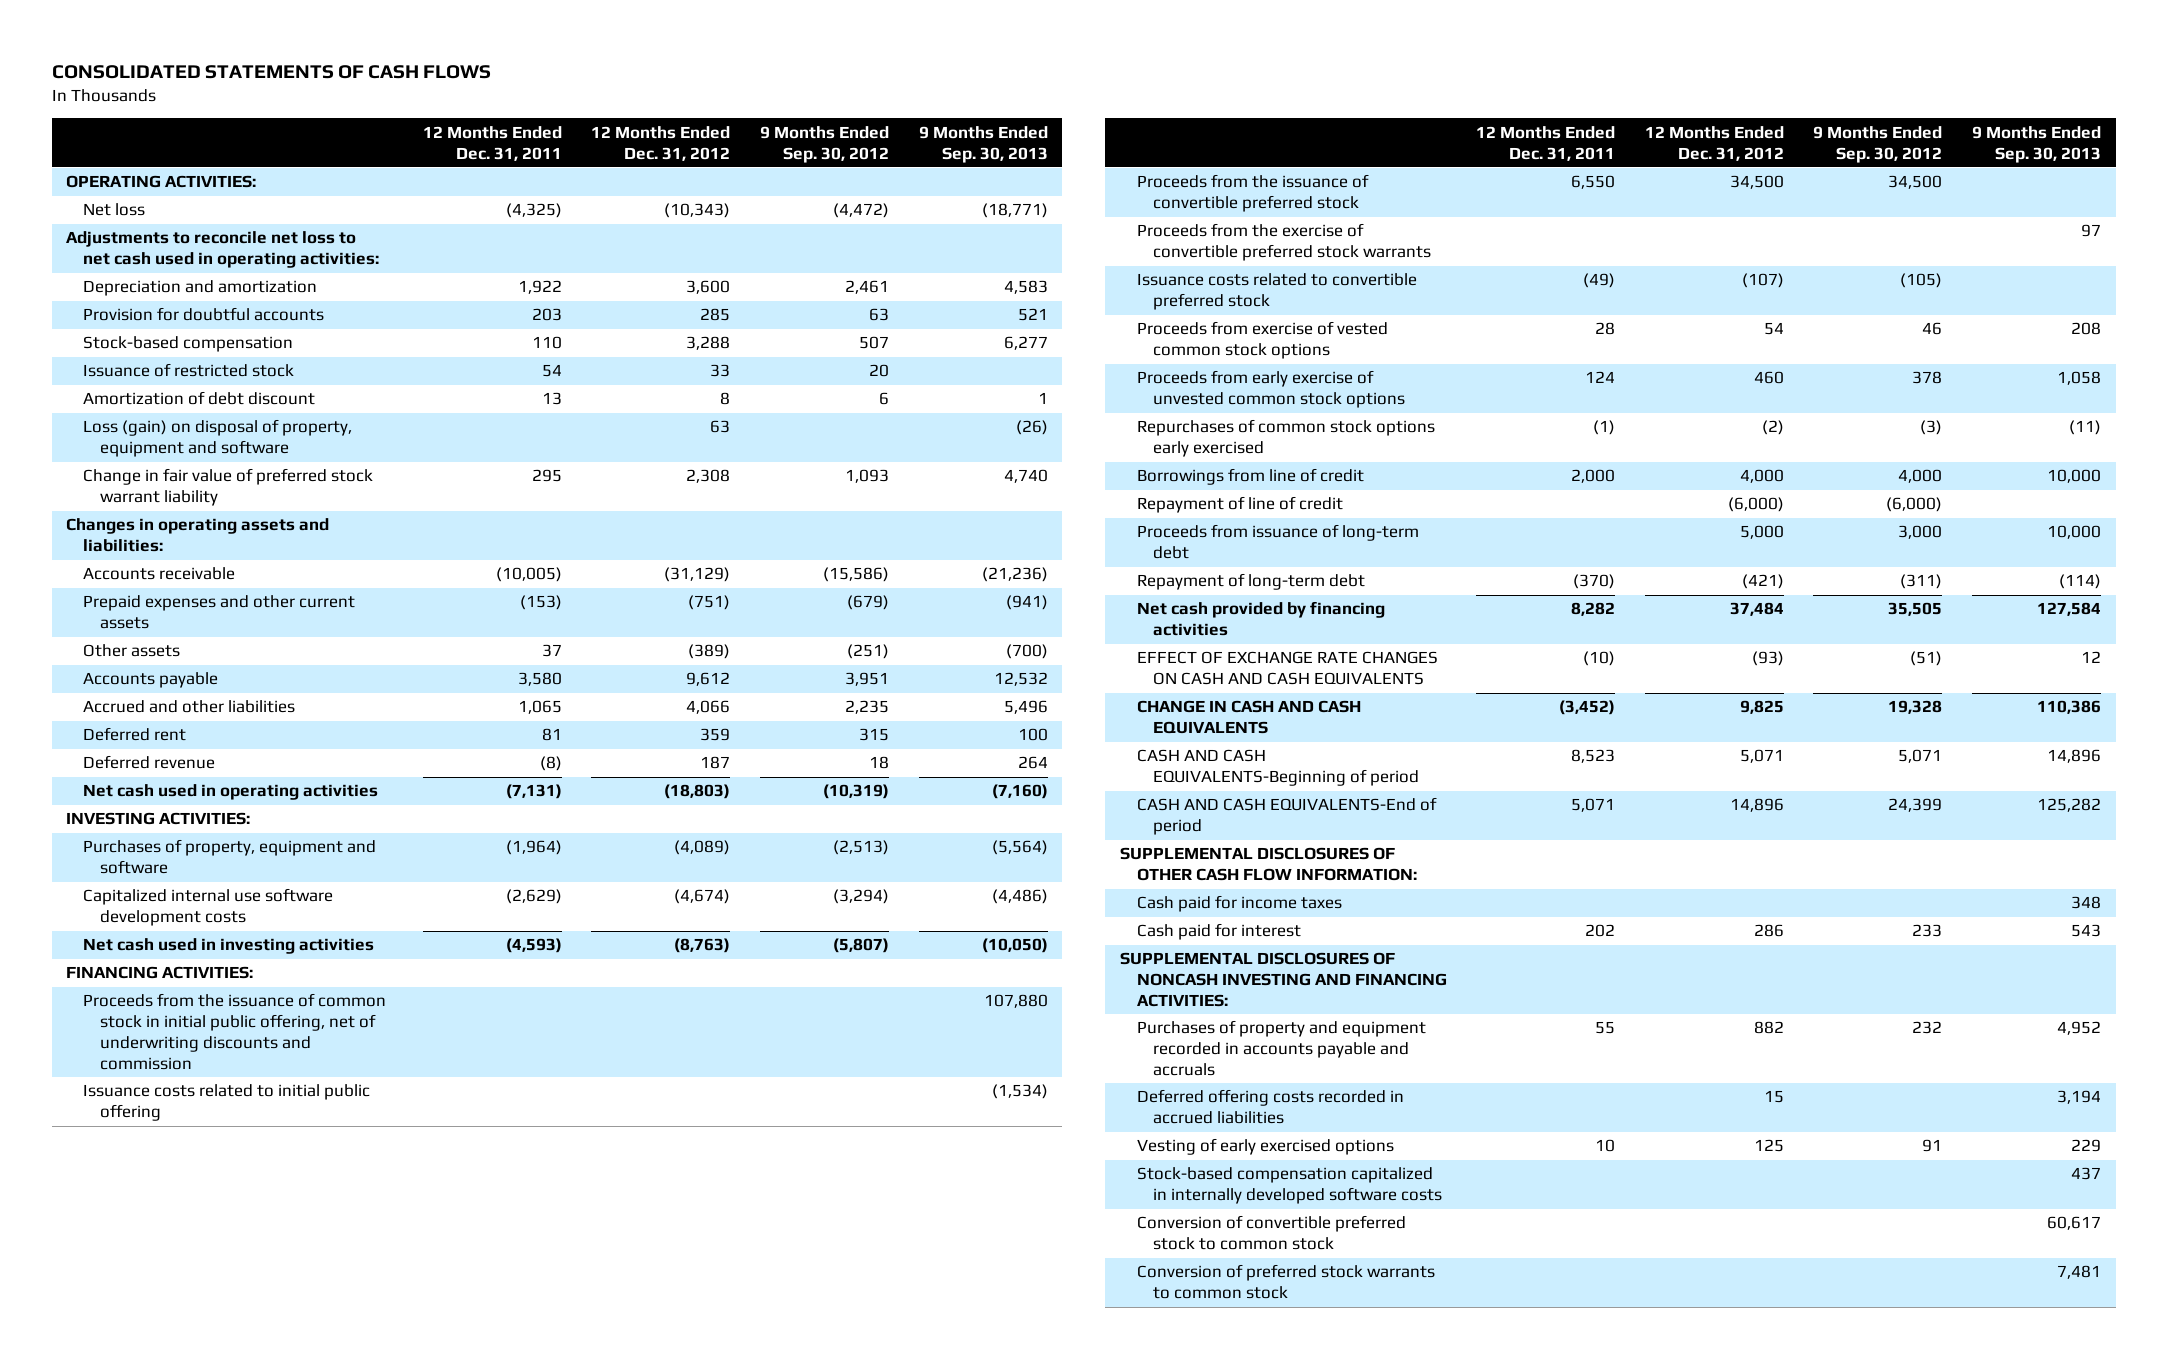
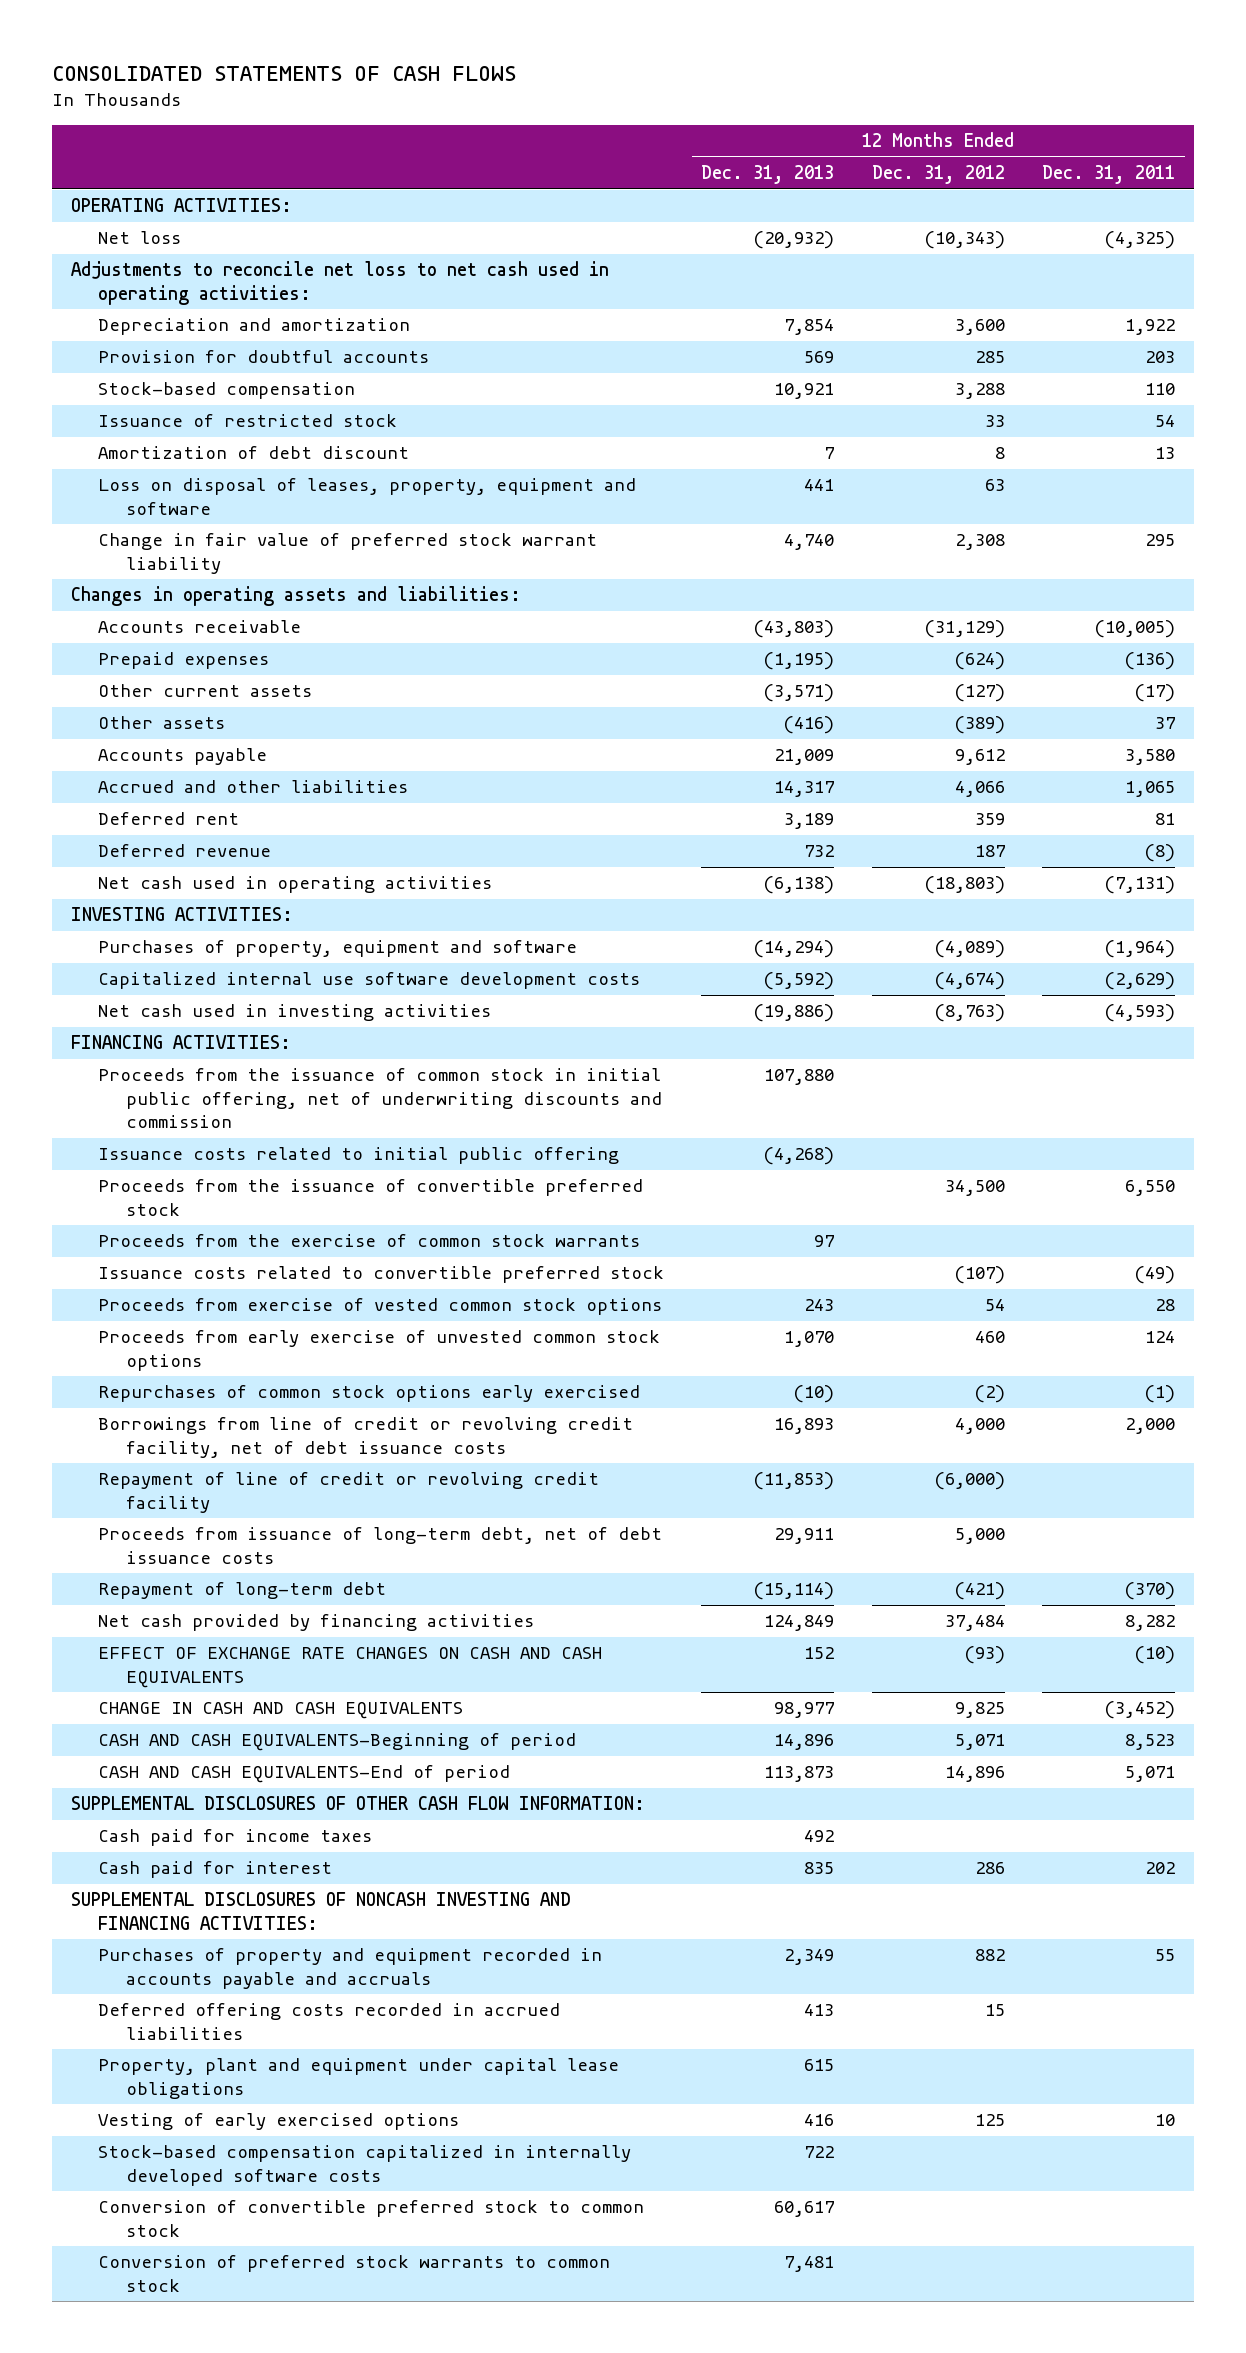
[759,125,889,163] 9 Months Ended Sep. 30, 2012 -> none
[918,125,1048,163] 9 Months Ended Sep. 30, 2013 -> none
none -> [701,165,835,185] Dec. 31, 2013
[83,419,353,458] Loss (gain) on disposal of property, equipment and software -> [98,478,637,515] Loss on disposal of leases, property, equipment and software
none -> [98,652,270,670] Prepaid expenses
[83,595,356,630] Prepaid expenses and other current assets -> [98,684,313,698] Other current assets
[519,595,562,611] (153) -> [1134,684,1176,703] (17)
[688,595,731,611] (751) -> [953,684,1005,703] (127)
[1136,223,1432,262] Proceeds from the exercise of convertible preferred stock warrants -> [98,1234,641,1248] Proceeds from the exercise of common stock warrants
[1136,468,1364,486] Borrowings from line of credit -> [98,1417,634,1458] Borrowings from line of credit or revolving credit facility, net of debt issuance costs
[1136,496,1343,514] Repayment of line of credit -> [98,1472,600,1513] Repayment of line of credit or revolving credit facility
[1136,524,1419,560] Proceeds from issuance of long-term debt -> [98,1527,663,1564] Proceeds from issuance of long-term debt, net of debt issuance costs
none -> [98,2058,620,2099] Property, plant and equipment under capital lease obligations

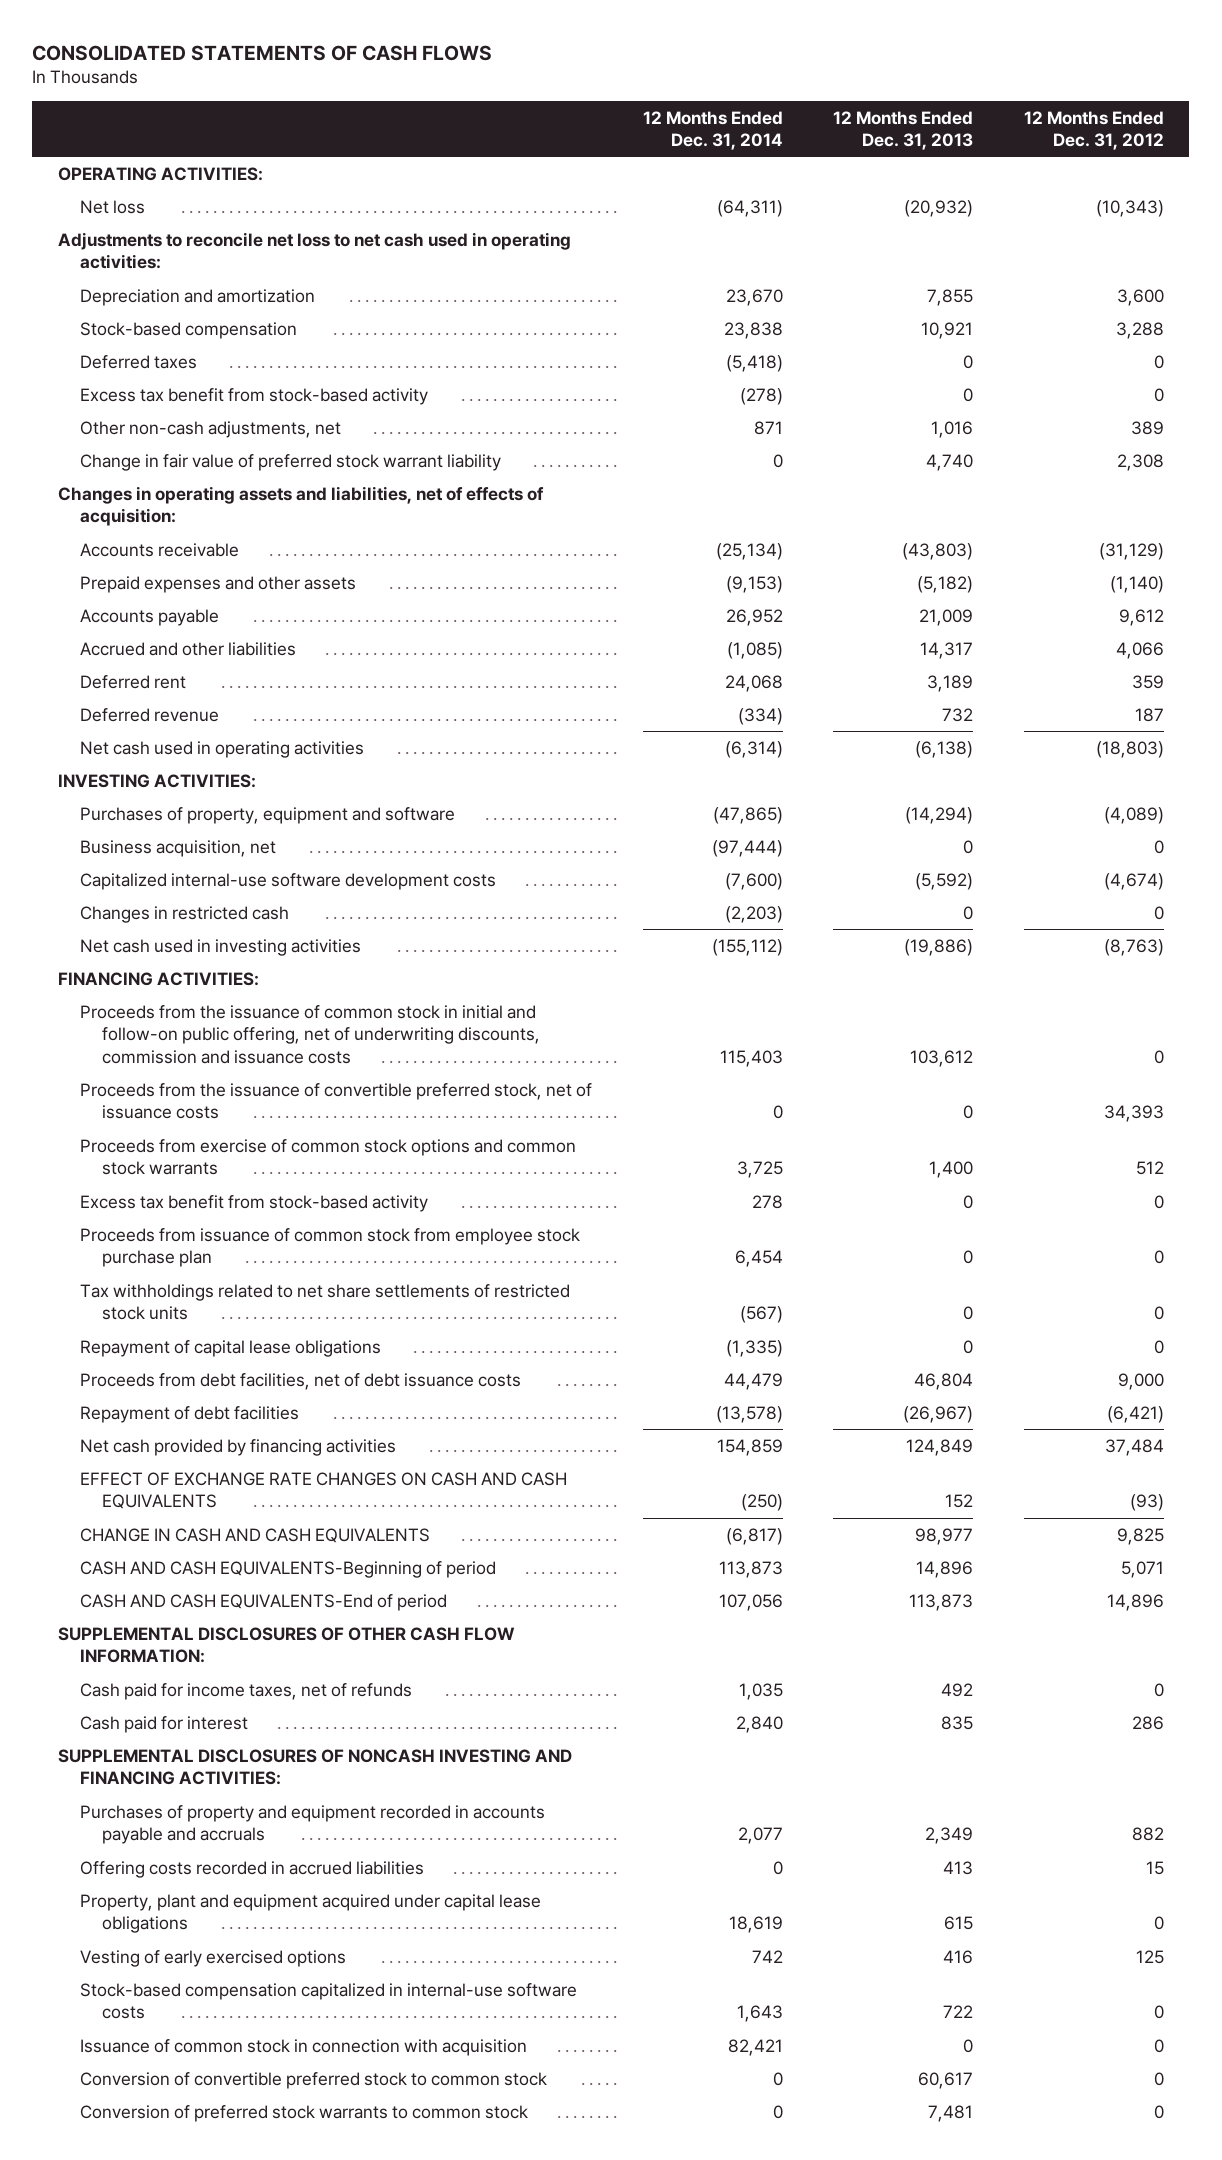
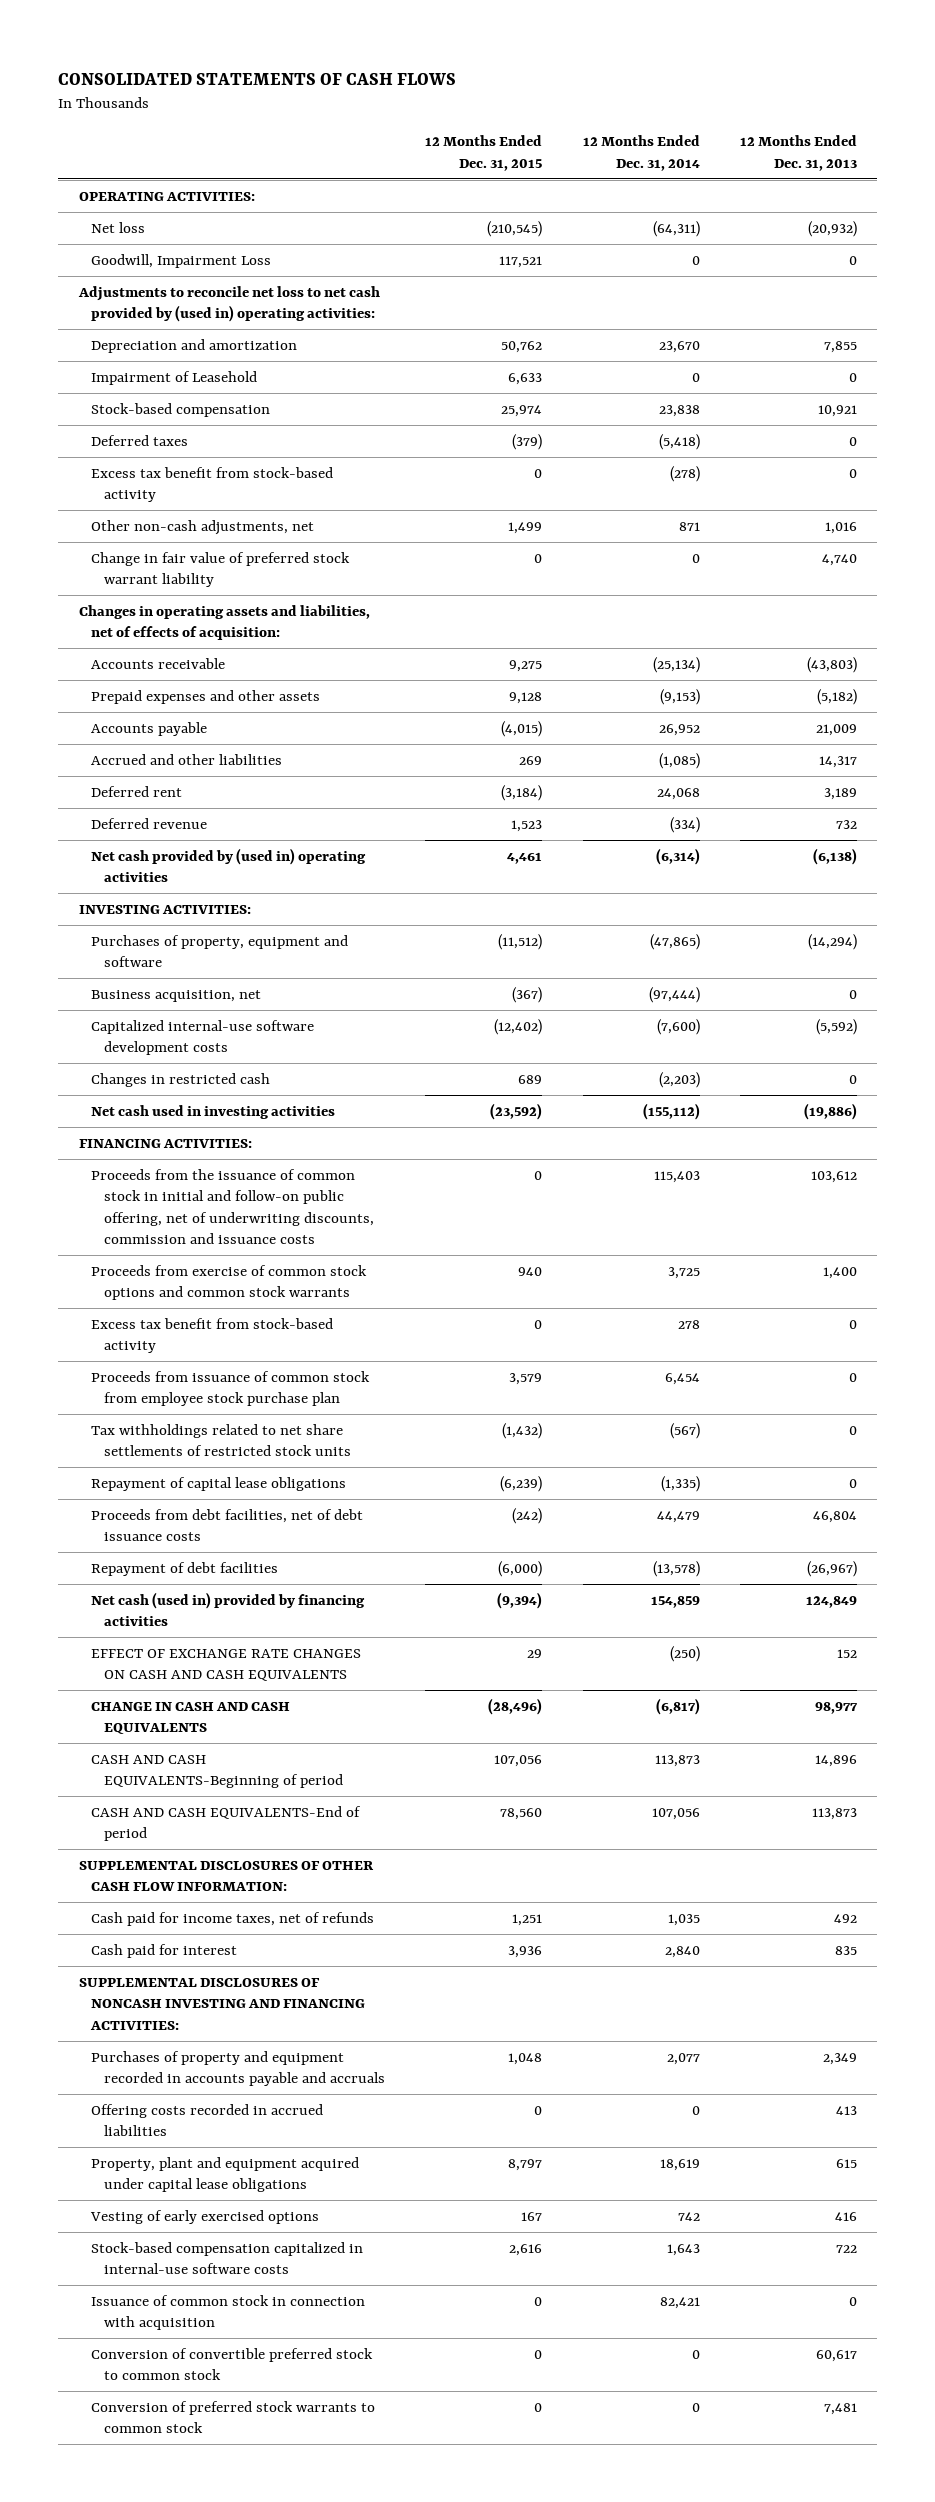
[1024,110,1165,151] 12 Months Ended Dec. 31, 2012 -> none
none -> [425,135,543,171] 12 Months Ended Dec. 31, 2015
none -> [91,253,272,268] Goodwill, Impairment Loss
[57,231,571,270] Adjustments to reconcile net loss to net cash used in operating activities: -> [77,285,380,323] Adjustments to reconcile net loss to net cash provided by (used in) operating activities:
none -> [91,370,258,385] Impairment of Leasehold
[79,740,364,758] Net cash used in operating activities -> [91,847,367,883] Net cash provided by (used in) operating activities
[79,1082,592,1120] Proceeds from the issuance of convertible preferred stock, net of issuance costs -> none
[79,1438,396,1456] Net cash provided by financing activities -> [91,1591,366,1627] Net cash (used in) provided by financing activities

